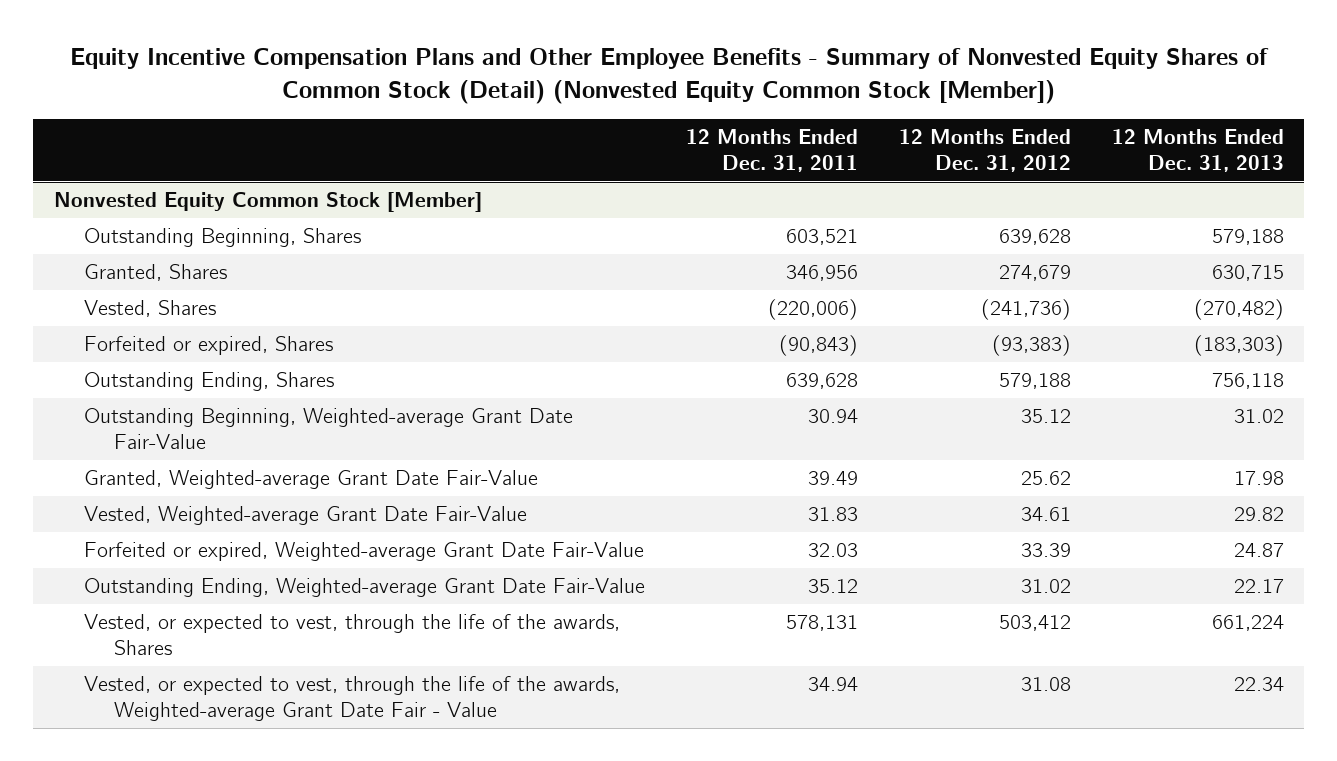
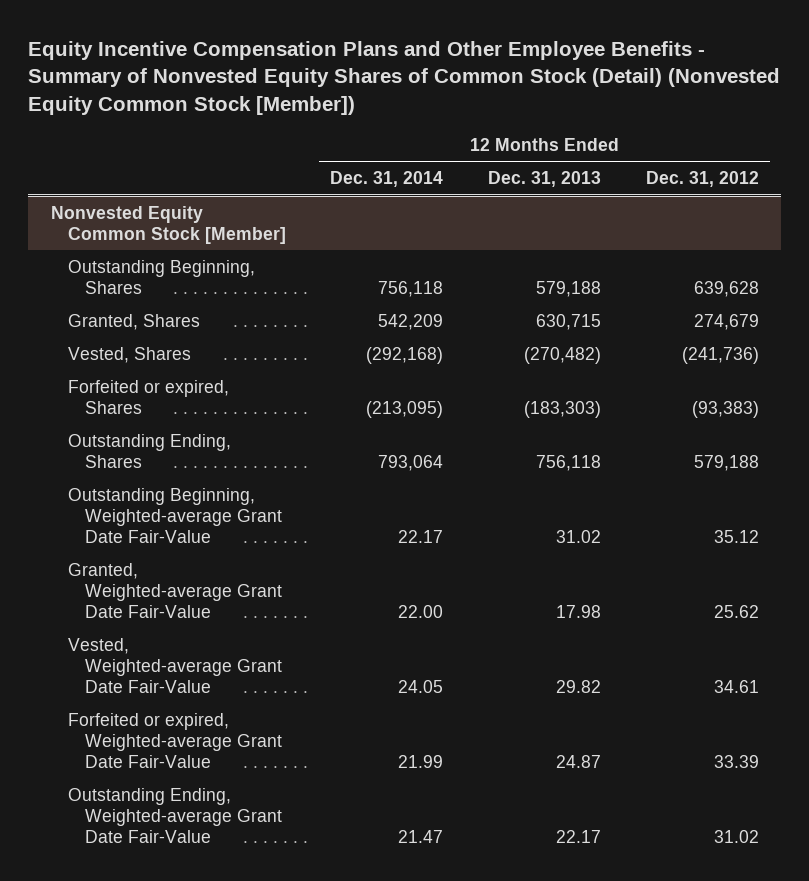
[685,128,858,173] 12 Months Ended Dec. 31, 2011 -> none
none -> [330,171,444,188] Dec. 31, 2014
[83,614,620,656] Vested, or expected to vest, through the life of the awards, Shares -> none
[83,676,620,722] Vested, or expected to vest, through the life of the awards, Weighted-average Grant Date Fair - Value -> none

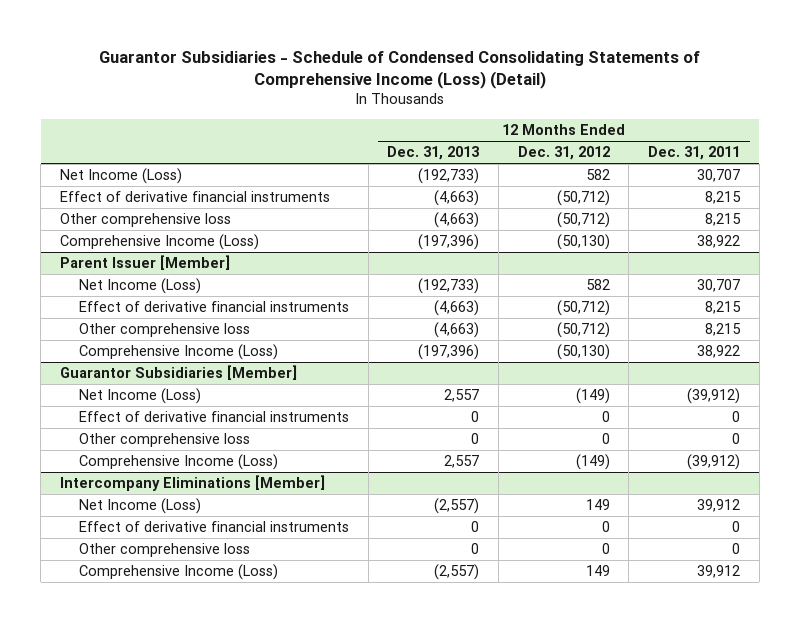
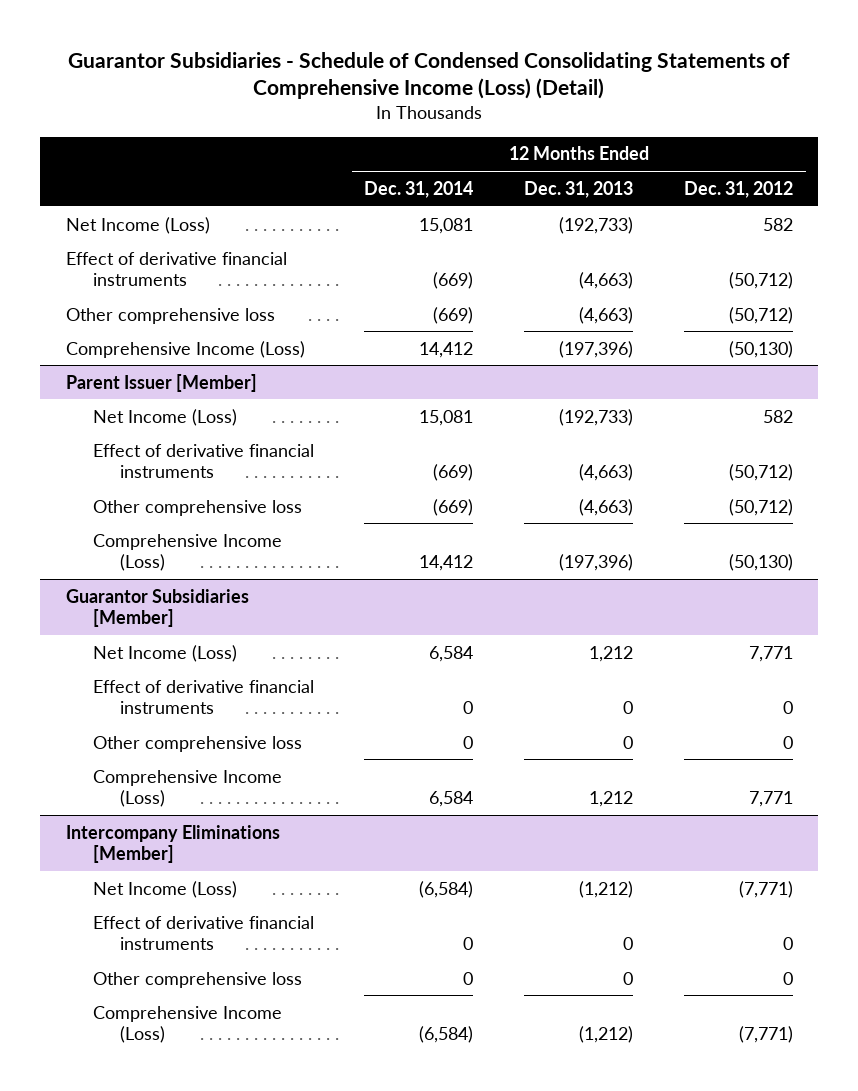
[648,146,741,161] Dec. 31, 2011 -> none
none -> [364,180,474,198] Dec. 31, 2014
[444,389,480,403] 2,557 -> [589,645,634,662] 1,212
[575,388,610,405] (149) -> [748,645,793,662] 7,771
[444,455,480,469] 2,557 -> [589,790,634,807] 1,212
[575,454,610,471] (149) -> [748,790,793,807] 7,771
[434,498,480,515] (2,557) -> [579,880,634,898] (1,212)
[585,499,610,511] 149 -> [738,880,793,898] (7,771)
[434,564,480,581] (2,557) -> [579,1025,634,1043] (1,212)
[585,565,610,577] 149 -> [738,1025,793,1043] (7,771)

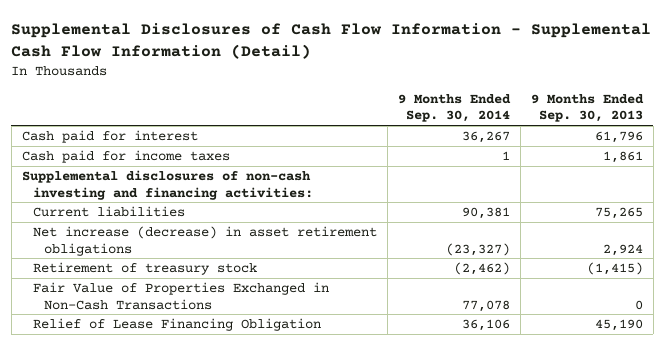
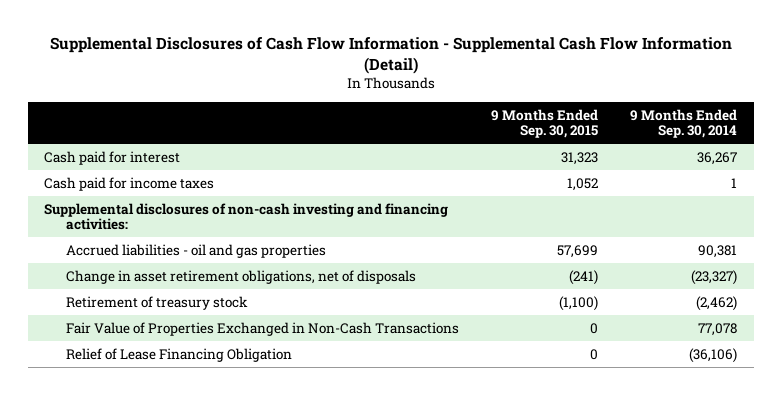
[530,93,644,123] 9 Months Ended Sep. 30, 2013 -> none
none -> [490,108,598,139] 9 Months Ended Sep. 30, 2015
[32,206,185,218] Current liabilities -> [65,243,326,258] Accrued liabilities - oil and gas properties
[32,226,377,256] Net increase (decrease) in asset retirement obligations -> [65,269,416,284] Change in asset retirement obligations, net of disposals
[461,319,510,332] 36,106 -> [689,347,738,363] (36,106)

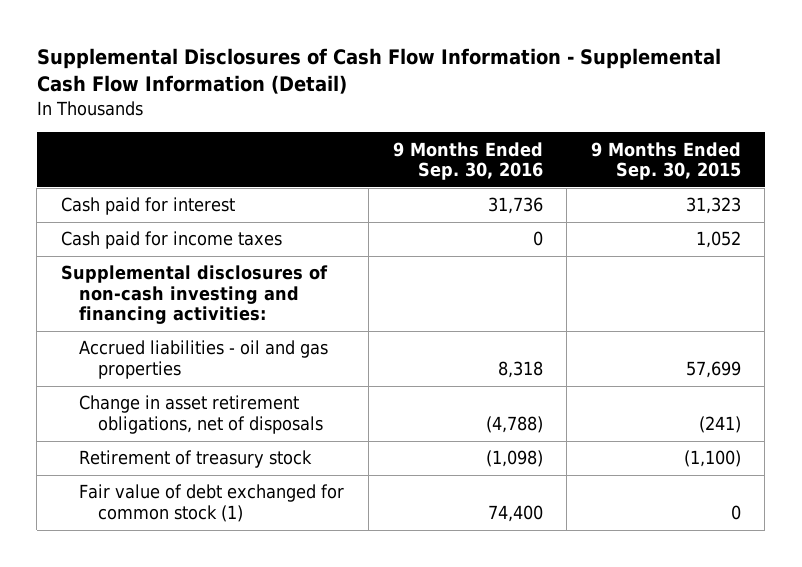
[630,108,738,139] 9 Months Ended Sep. 30, 2014 -> none
none -> [392,141,543,181] 9 Months Ended Sep. 30, 2016
[65,321,459,336] Fair Value of Properties Exchanged in Non-Cash Transactions -> none
[65,347,292,362] Relief of Lease Financing Obligation -> none
none -> [79,484,345,522] Fair value of debt exchanged for common stock (1)

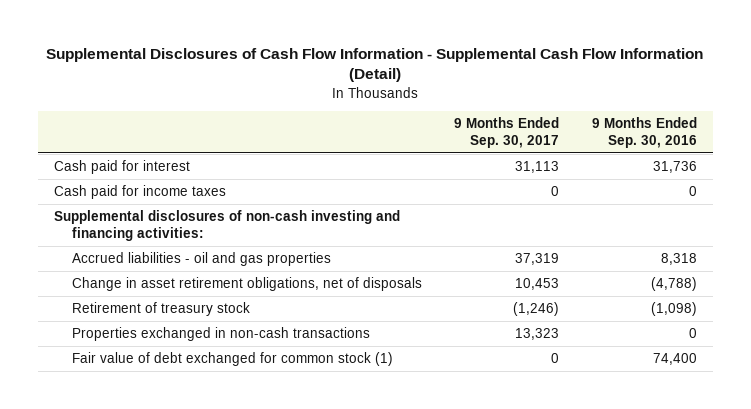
[590,141,741,181] 9 Months Ended Sep. 30, 2015 -> none
none -> [454,117,560,149] 9 Months Ended Sep. 30, 2017
none -> [71,327,370,342] Properties exchanged in non-cash transactions

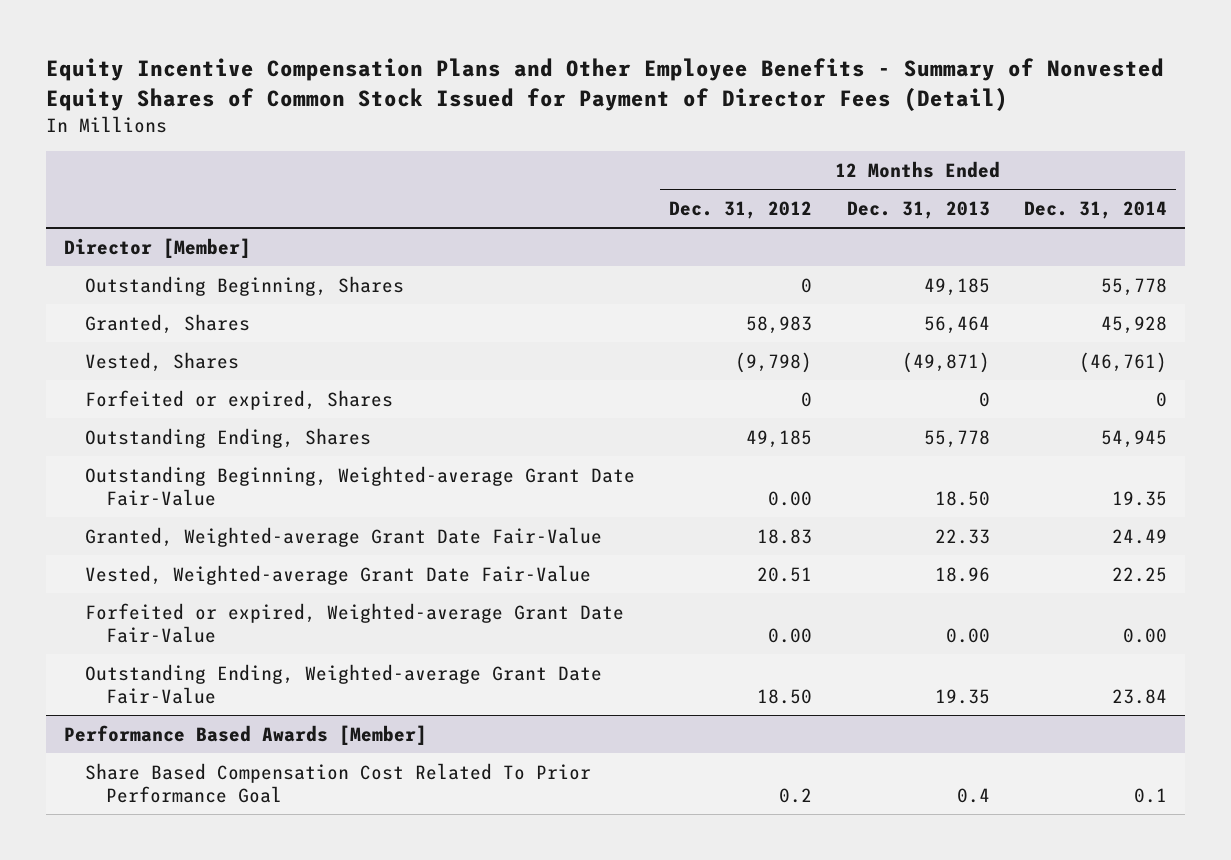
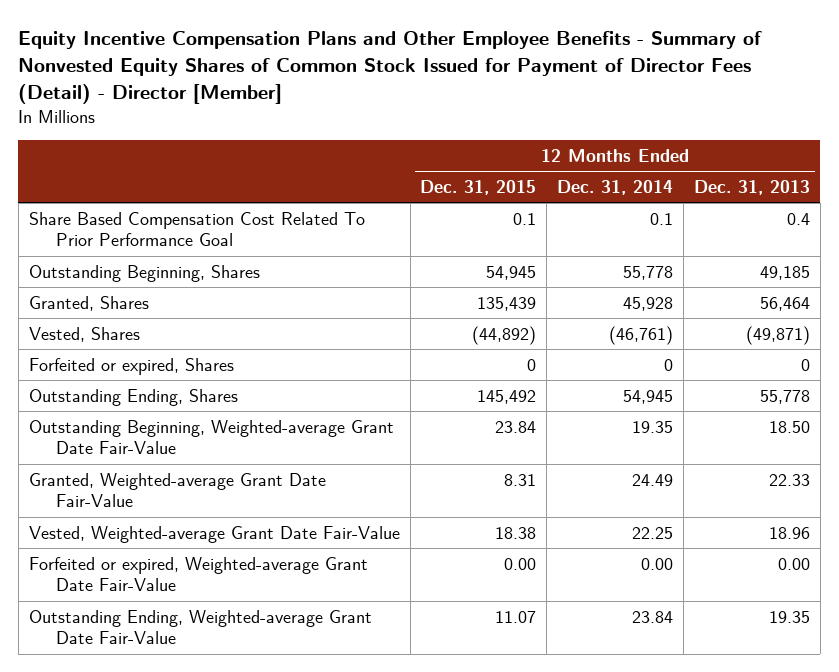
[46,58,1165,112] Equity Incentive Compensation Plans and Other Employee Benefits - Summary of Nonvested Equity Shares of Common Stock Issued for Payment of Director Fees (Detail) -> [18,31,763,105] Equity Incentive Compensation Plans and Other Employee Benefits - Summary of Nonvested Equity Shares of Common Stock Issued for Payment of Director Fees (Detail) - Director [Member]
[669,200,813,219] Dec. 31, 2012 -> none
none -> [420,179,537,195] Dec. 31, 2015
[63,237,251,258] Director [Member] -> none
none -> [28,211,365,246] Share Based Compensation Cost Related To Prior Performance Goal
[63,724,427,745] Performance Based Awards [Member] -> none
[84,762,591,803] Share Based Compensation Cost Related To Prior Performance Goal -> none

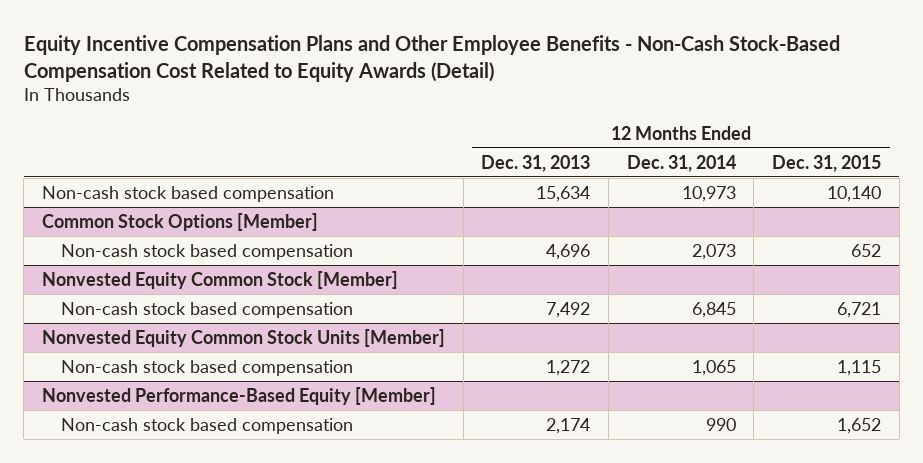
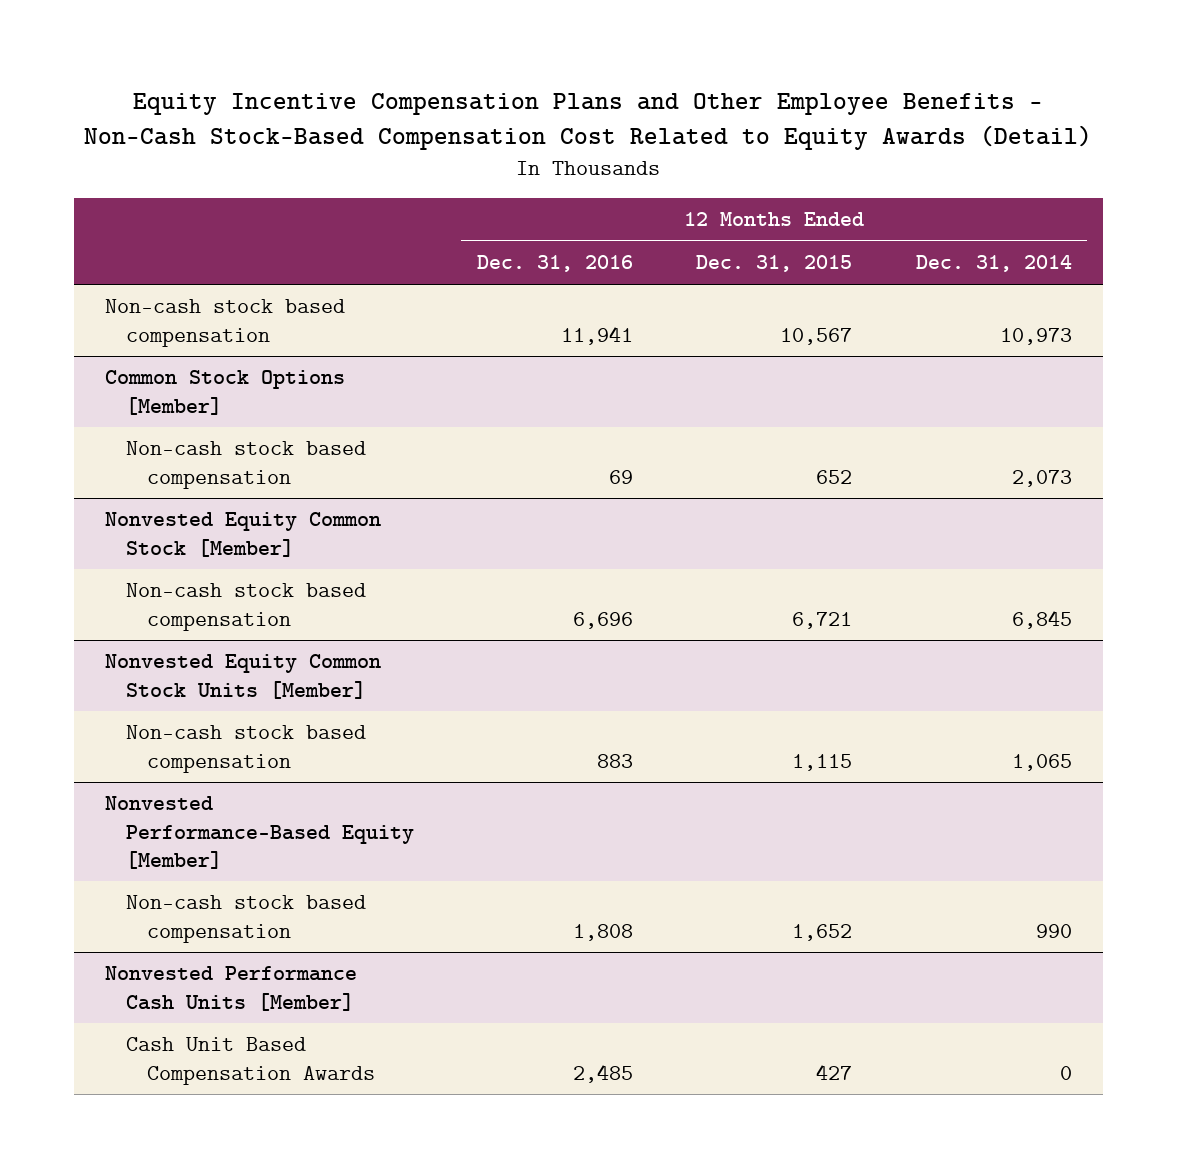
[481,154,591,172] Dec. 31, 2013 -> none
none -> [477,255,634,273] Dec. 31, 2016
[827,185,882,202] 10,140 -> [780,327,853,345] 10,567
none -> [105,966,358,1011] Nonvested Performance Cash Units [Member]
none -> [126,1037,375,1085] Cash Unit Based Compensation Awards

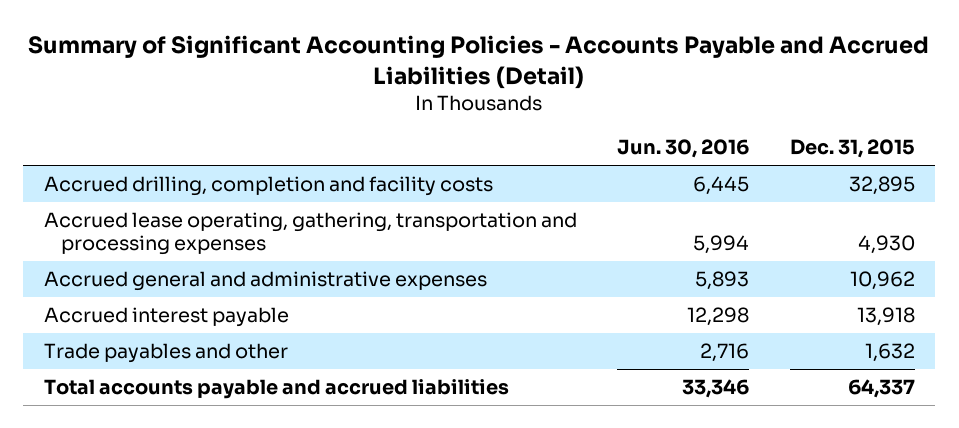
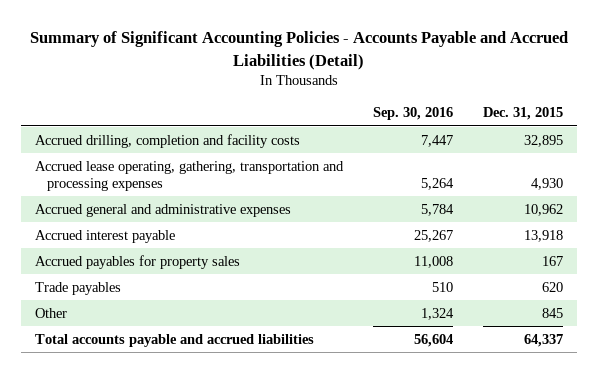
[617,139,750,159] Jun. 30, 2016 -> none
none -> [373,107,454,121] Sep. 30, 2016
none -> [35,254,241,269] Accrued payables for property sales
[43,343,288,364] Trade payables and other -> [35,281,122,295] Trade payables
[864,343,915,363] 1,632 -> [541,281,563,292] 620
none -> [35,307,68,318] Other

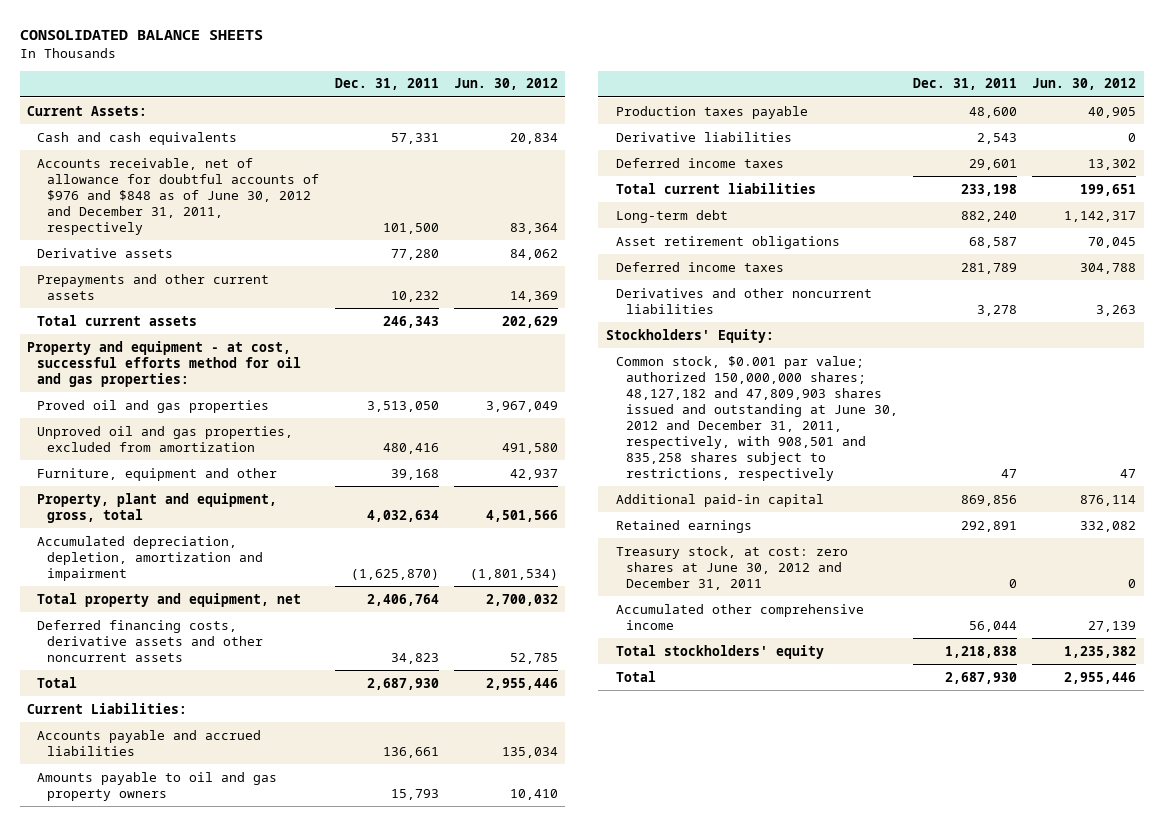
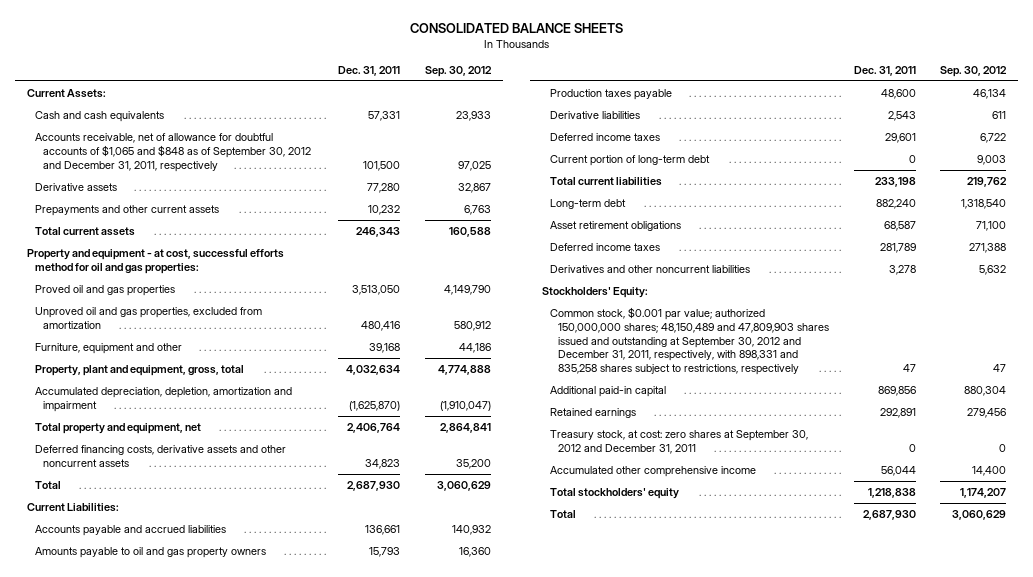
[453,78,558,91] Jun. 30, 2012 -> none
none -> [424,65,492,77] Sep. 30, 2012
[37,157,320,235] Accounts receivable, net of allowance for doubtful accounts of $976 and $848 as of June 30, 2012 and December 31, 2011, respectively -> [35,133,312,172] Accounts receivable, net of allowance for doubtful accounts of $1,065 and $848 as of September 30, 2012 and December 31, 2011, respectively
none -> [550,155,711,167] Current portion of long-term debt
[615,355,898,481] Common stock, $0.001 par value; authorized 150,000,000 shares; 48,127,182 and 47,809,903 shares issued and outstanding at June 30, 2012 and December 31, 2011, respectively, with 908,501 and 835,258 shares subject to restrictions, respectively -> [550,307,830,375] Common stock, $0.001 par value; authorized 150,000,000 shares; 48,150,489 and 47,809,903 shares issued and outstanding at September 30, 2012 and December 31, 2011, respectively, with 898,331 and 835,258 shares subject to restrictions, respectively
[615,545,848,590] Treasury stock, at cost: zero shares at June 30, 2012 and December 31, 2011 -> [550,430,809,454] Treasury stock, at cost: zero shares at September 30, 2012 and December 31, 2011

